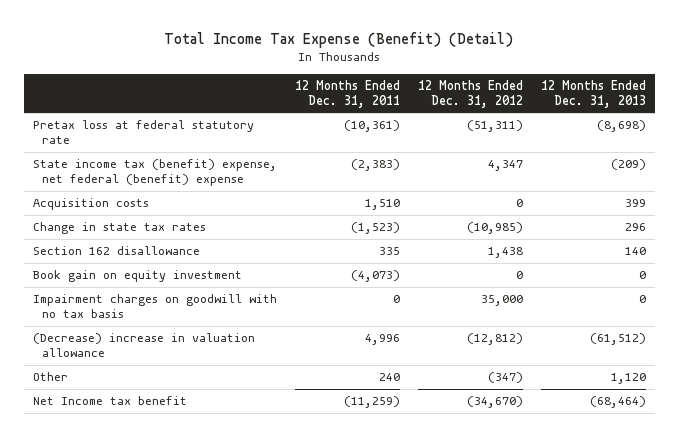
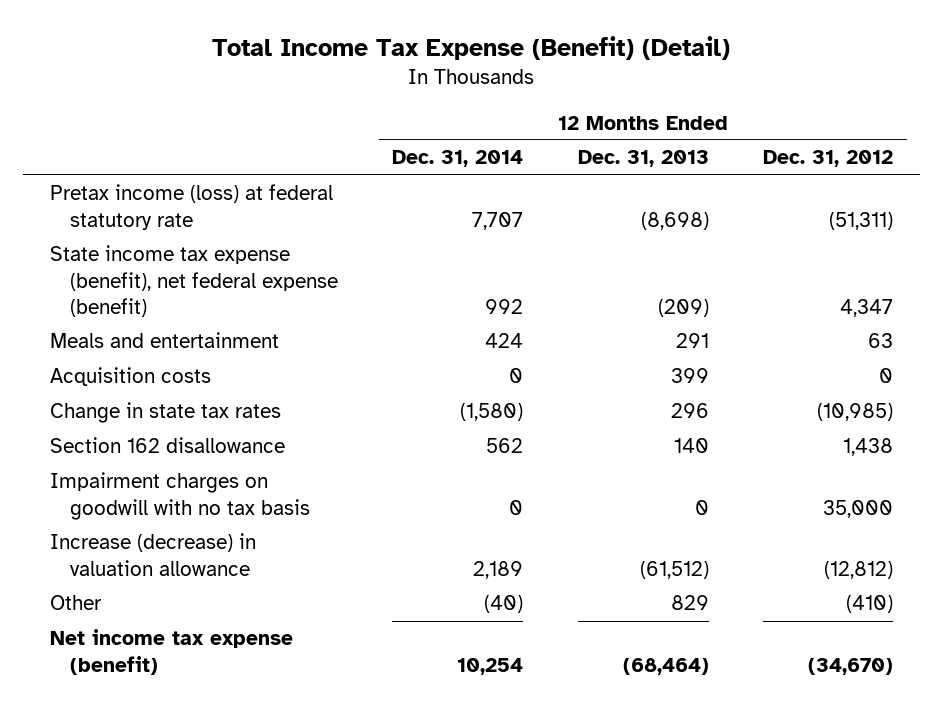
[294,80,400,108] 12 Months Ended Dec. 31, 2011 -> none
none -> [392,150,524,168] Dec. 31, 2014
[33,120,255,145] Pretax loss at federal statutory rate -> [49,184,333,230] Pretax income (loss) at federal statutory rate
[33,159,278,187] State income tax (benefit) expense, net federal (benefit) expense -> [49,245,338,317] State income tax expense (benefit), net federal expense (benefit)
none -> [49,332,279,349] Meals and entertainment
[33,270,243,283] Book gain on equity investment -> none
[33,333,256,358] (Decrease) increase in valuation allowance -> [49,533,256,576] Increase (decrease) in valuation allowance
[487,372,523,384] (347) -> [845,595,893,614] (410)
[610,373,646,385] 1,120 -> [670,595,709,611] 829
[33,396,188,406] Net Income tax benefit -> [49,629,293,675] Net income tax expense (benefit)

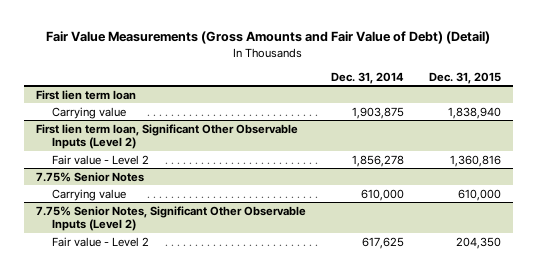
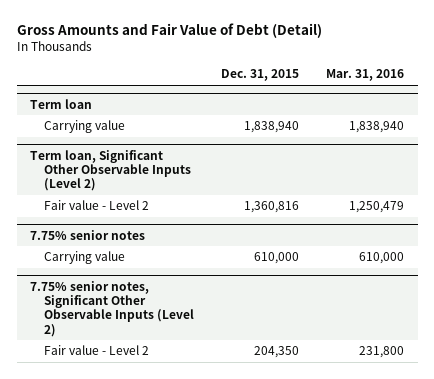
[46,31,491,45] Fair Value Measurements (Gross Amounts and Fair Value of Debt) (Detail) -> [16,23,322,39] Gross Amounts and Fair Value of Debt (Detail)
[330,71,404,84] Dec. 31, 2014 -> none
none -> [326,69,405,82] Mar. 31, 2016
[35,89,136,100] First lien term loan -> [30,98,93,109] Term loan
[35,123,298,150] First lien term loan, Significant Other Observable Inputs (Level 2) -> [30,149,191,192] Term loan, Significant Other Observable Inputs (Level 2)
[35,171,144,182] 7.75% Senior Notes -> [30,229,146,240] 7.75% senior notes
[35,205,306,232] 7.75% Senior Notes, Significant Other Observable Inputs (Level 2) -> [30,280,194,337] 7.75% senior notes, Significant Other Observable Inputs (Level 2)

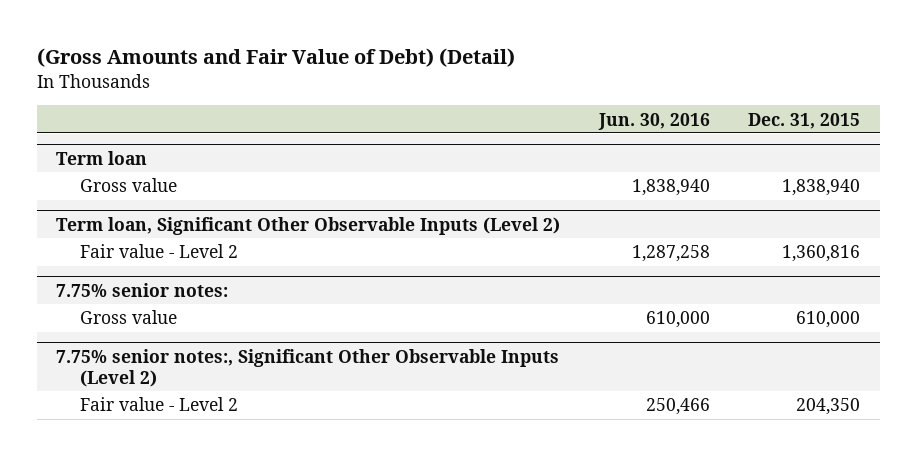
[16,23,322,39] Gross Amounts and Fair Value of Debt (Detail) -> [37,48,516,68] (Gross Amounts and Fair Value of Debt) (Detail)
[326,69,405,82] Mar. 31, 2016 -> none
none -> [597,112,710,130] Jun. 30, 2016
[43,120,125,134] Carrying value -> [79,178,177,193] Gross value
[30,229,146,240] 7.75% senior notes -> [56,282,229,297] 7.75% senior notes:
[43,251,125,265] Carrying value -> [79,310,177,325] Gross value
[30,280,194,337] 7.75% senior notes, Significant Other Observable Inputs (Level 2) -> [56,348,560,387] 7.75% senior notes:, Significant Other Observable Inputs (Level 2)

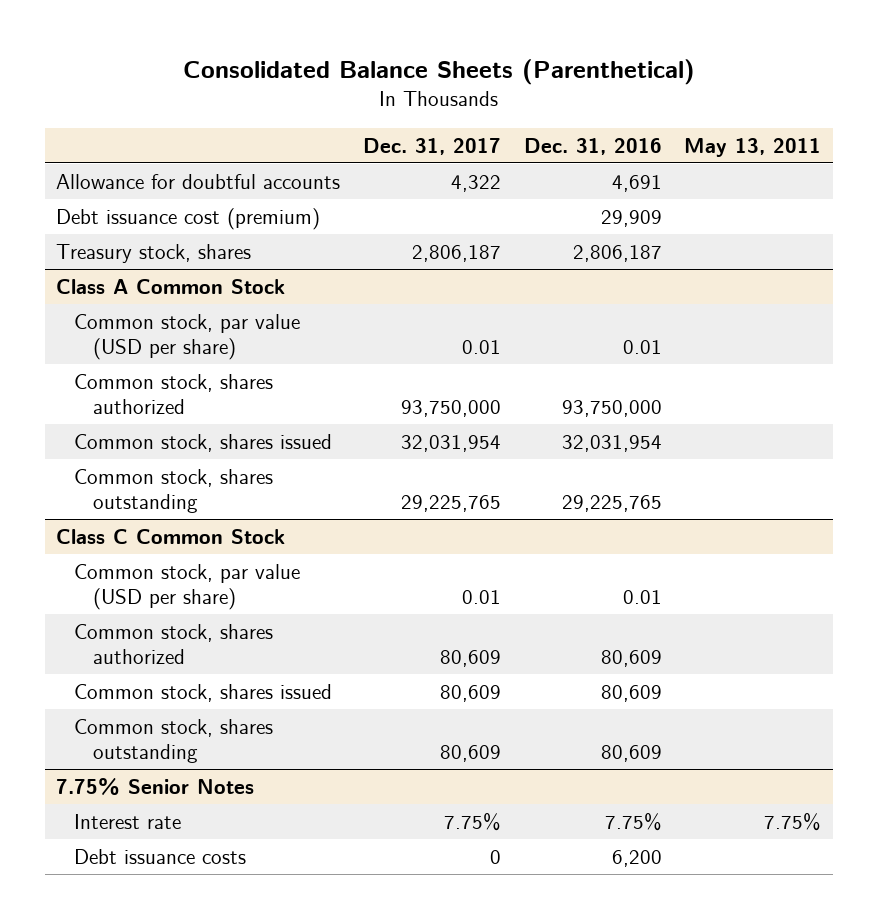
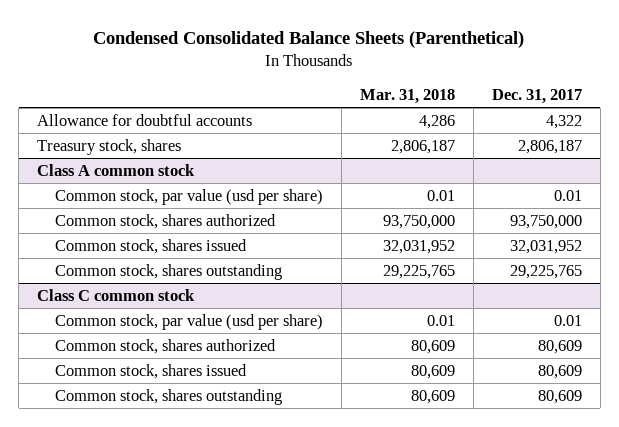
[182,58,695,85] Consolidated Balance Sheets (Parenthetical) -> [93,30,525,48] Condensed Consolidated Balance Sheets (Parenthetical)
[523,137,662,155] Dec. 31, 2016 -> none
[684,137,822,157] May 13, 2011 -> none
none -> [359,88,455,104] Mar. 31, 2018
[56,207,321,230] Debt issuance cost (premium) -> none
[56,278,286,294] Class A Common Stock -> [37,163,196,176] Class A common stock
[74,313,301,361] Common stock, par value (USD per share) -> [54,188,323,205] Common stock, par value (usd per share)
[400,434,501,452] 32,031,954 -> [509,239,582,254] 32,031,952
[56,528,286,544] Class C Common Stock -> [37,288,196,301] Class C common stock
[74,563,301,611] Common stock, par value (USD per share) -> [54,313,323,330] Common stock, par value (usd per share)
[56,777,255,795] 7.75% Senior Notes -> none
[74,813,182,829] Interest rate -> none
[74,848,247,864] Debt issuance costs -> none

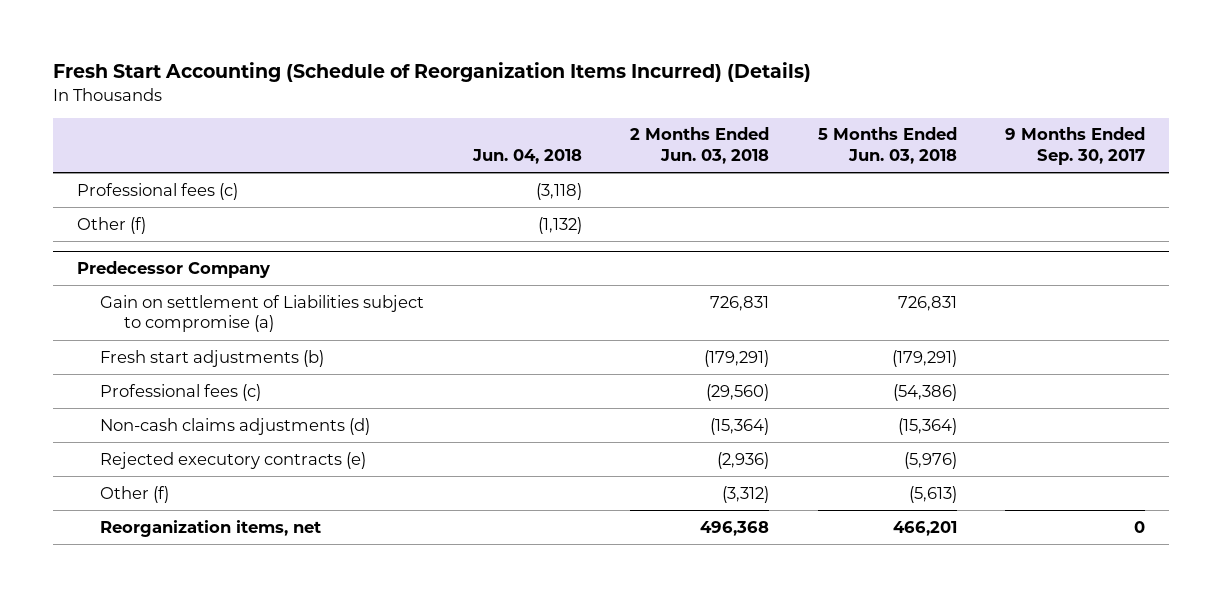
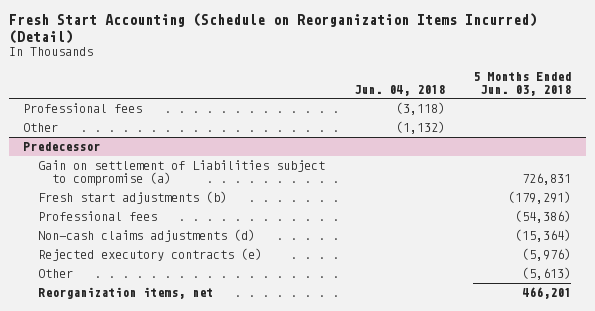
[52,62,811,83] Fresh Start Accounting (Schedule of Reorganization Items Incurred) (Details) -> [9,13,538,44] Fresh Start Accounting (Schedule on Reorganization Items Incurred) (Detail)
[630,127,770,165] 2 Months Ended Jun. 03, 2018 -> none
[1004,127,1145,166] 9 Months Ended Sep. 30, 2017 -> none
[76,182,238,200] Professional fees (c) -> [23,103,143,114] Professional fees
[76,216,146,234] Other (f) -> [23,123,59,133] Other
[76,261,270,279] Predecessor Company -> [23,142,101,152] Predecessor
[100,383,262,401] Professional fees (c) -> [37,211,157,222] Professional fees
[100,485,170,503] Other (f) -> [37,269,73,279] Other

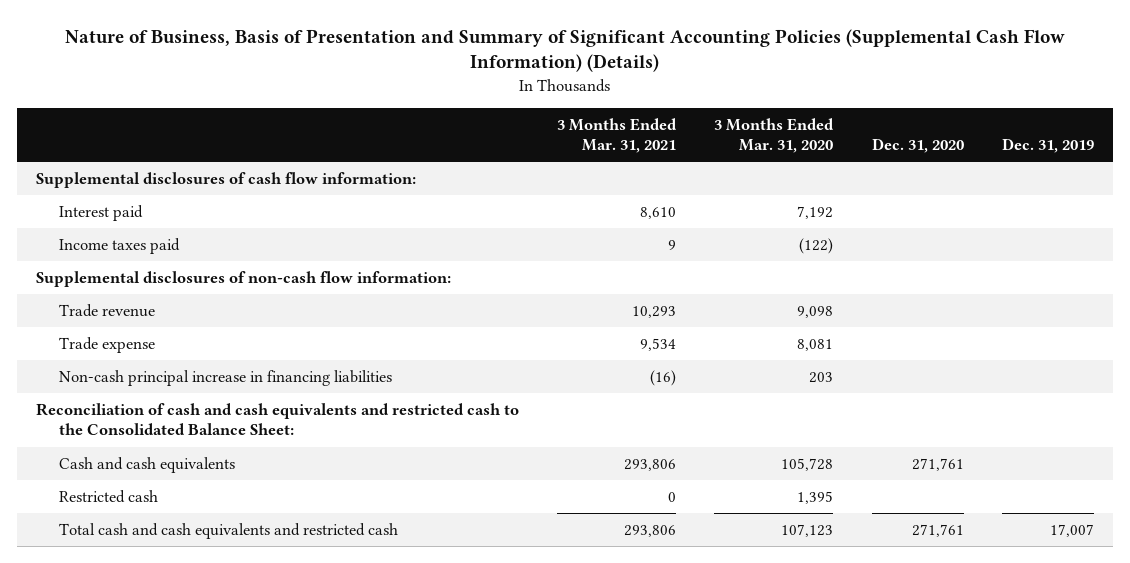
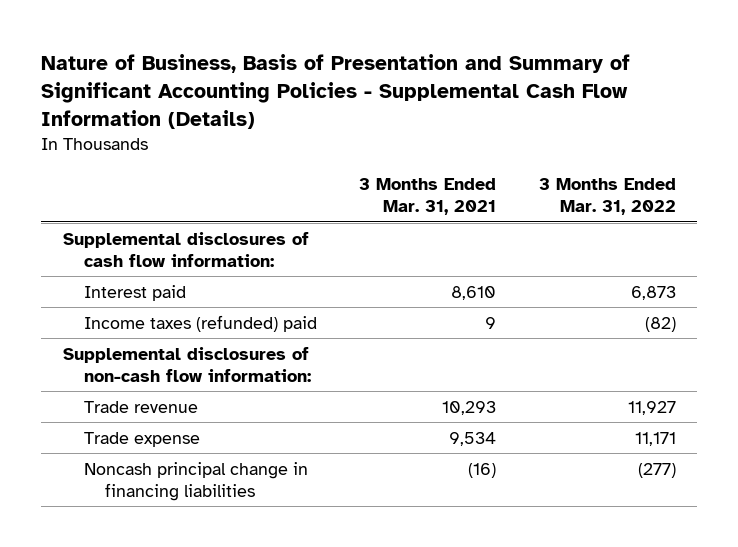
[64,28,1065,73] Nature of Business, Basis of Presentation and Summary of Significant Accounting Policies (Supplemental Cash Flow Information) (Details) -> [41,53,631,129] Nature of Business, Basis of Presentation and Summary of Significant Accounting Policies - Supplemental Cash Flow Information (Details)
[714,117,835,154] 3 Months Ended Mar. 31, 2020 -> none
[871,138,964,154] Dec. 31, 2020 -> none
[1002,138,1095,154] Dec. 31, 2019 -> none
none -> [538,178,676,216] 3 Months Ended Mar. 31, 2022
[59,237,181,254] Income taxes paid -> [83,314,317,332] Income taxes (refunded) paid
[35,402,519,436] Reconciliation of cash and cash equivalents and restricted cash to the Consolidated Balance Sheet: -> none
[59,456,236,473] Cash and cash equivalents -> none
[59,489,159,503] Restricted cash -> none
[59,522,399,539] Total cash and cash equivalents and restricted cash -> none
[59,369,393,386] Non-cash principal increase in financing liabilities -> [83,461,308,501] Noncash principal change in financing liabilities

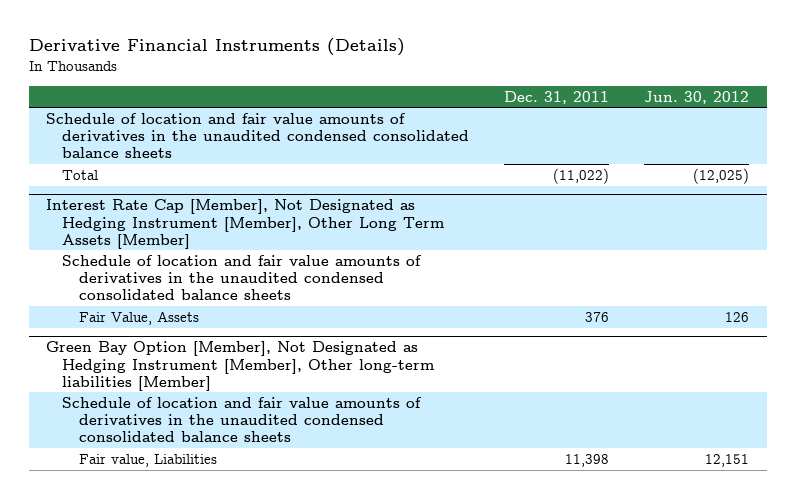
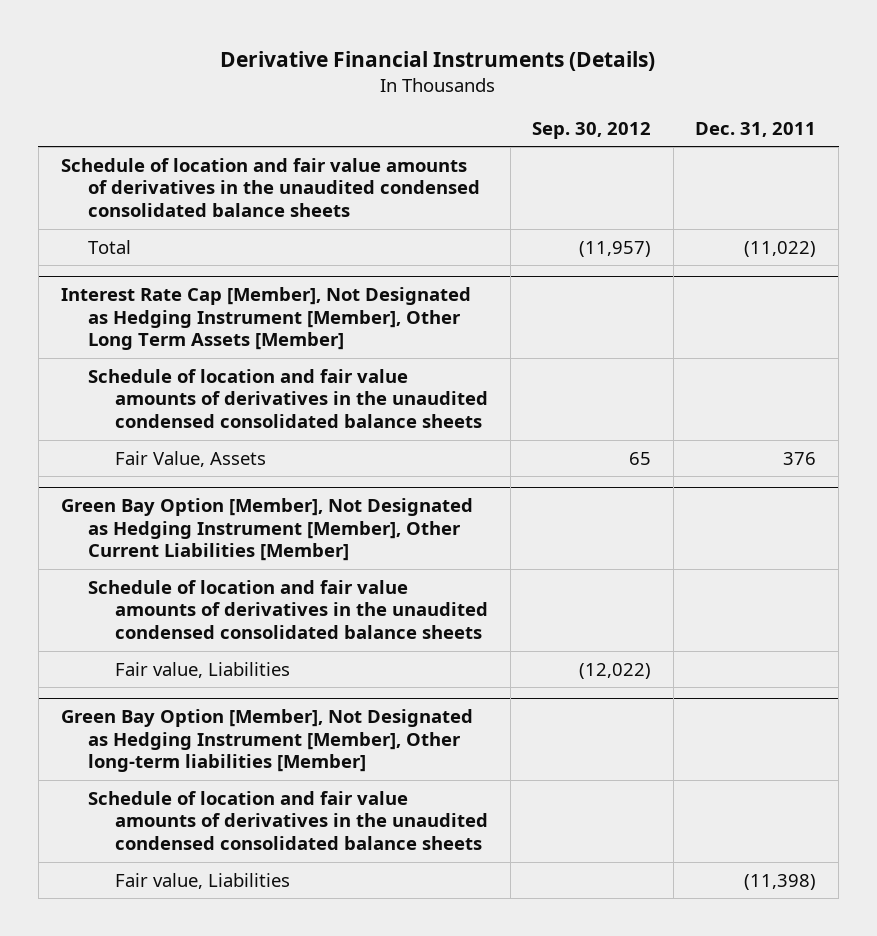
[644,90,750,104] Jun. 30, 2012 -> none
none -> [532,121,652,139] Sep. 30, 2012
none -> [60,498,473,562] Green Bay Option [Member], Not Designated as Hedging Instrument [Member], Other Current Liabilities [Member]
none -> [87,579,488,640] Schedule of location and fair value amounts of derivatives in the unaudited condensed consolidated balance sheets
none -> [114,661,290,678] Fair value, Liabilities
[565,453,610,467] 11,398 -> [744,873,817,890] (11,398)

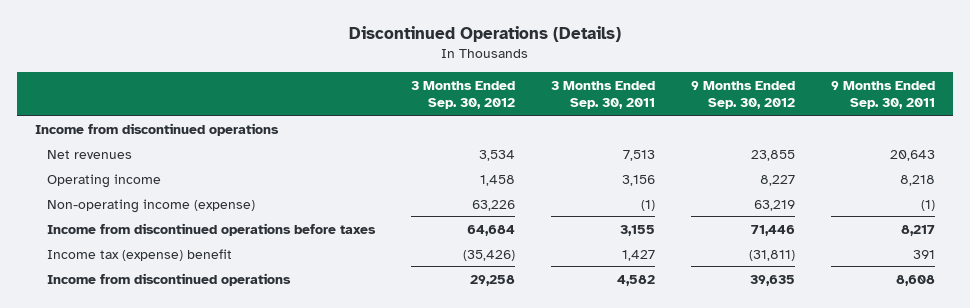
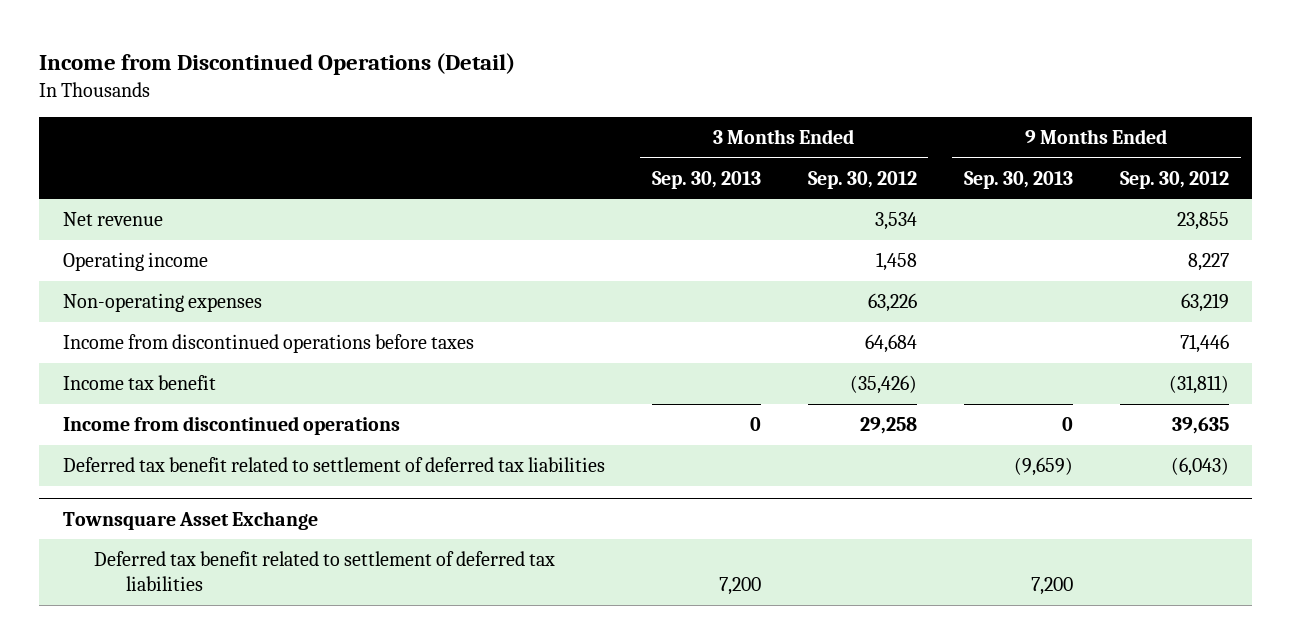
[349,26,622,43] Discontinued Operations (Details) -> [38,53,515,76] Income from Discontinued Operations (Detail)
[551,80,656,110] 3 Months Ended Sep. 30, 2011 -> none
[830,80,935,110] 9 Months Ended Sep. 30, 2011 -> none
none -> [651,170,761,189] Sep. 30, 2013
none -> [963,170,1073,189] Sep. 30, 2013
[35,122,280,136] Income from discontinued operations -> none
[47,149,133,159] Net revenues -> [62,212,163,227] Net revenue
[47,198,256,213] Non-operating income (expense) -> [62,293,262,313] Non-operating expenses
[47,248,233,261] Income tax (expense) benefit -> [62,375,216,391] Income tax benefit
none -> [62,457,605,473] Deferred tax benefit related to settlement of deferred tax liabilities
none -> [62,510,318,530] Townsquare Asset Exchange
none -> [94,551,556,592] Deferred tax benefit related to settlement of deferred tax liabilities

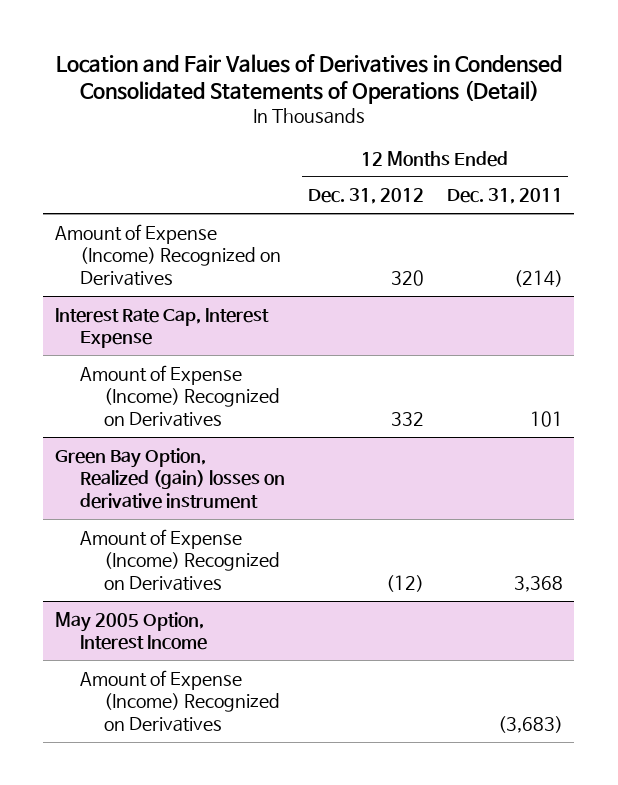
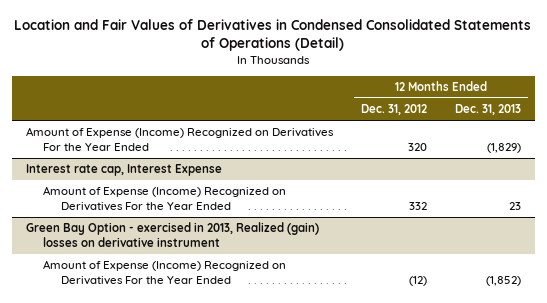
[446,188,563,205] Dec. 31, 2011 -> none
none -> [454,104,521,116] Dec. 31, 2013
[54,611,207,651] May 2005 Option, Interest Income -> none
[79,669,281,732] Amount of Expense (Income) Recognized on Derivatives -> none
[54,223,281,286] Amount of Expense (Income) Recognized on Derivatives -> [25,127,334,152] Amount of Expense (Income) Recognized on Derivatives For the Year Ended
[54,307,269,349] Interest Rate Cap, Interest Expense -> [25,164,222,177] Interest rate cap, Interest Expense
[79,364,281,427] Amount of Expense (Income) Recognized on Derivatives -> [43,186,287,212] Amount of Expense (Income) Recognized on Derivatives For the Year Ended
[54,447,285,509] Green Bay Option, Realized (gain) losses on derivative instrument -> [25,222,319,248] Green Bay Option - exercised in 2013, Realized (gain) losses on derivative instrument
[79,528,281,591] Amount of Expense (Income) Recognized on Derivatives -> [43,260,287,286] Amount of Expense (Income) Recognized on Derivatives For the Year Ended

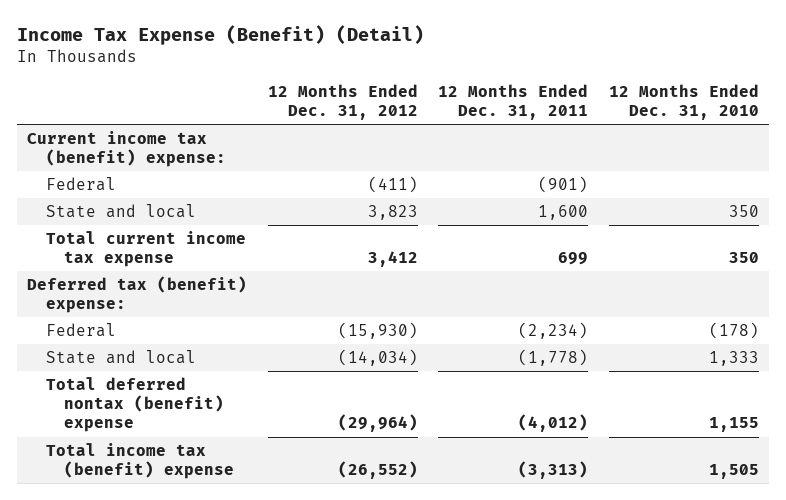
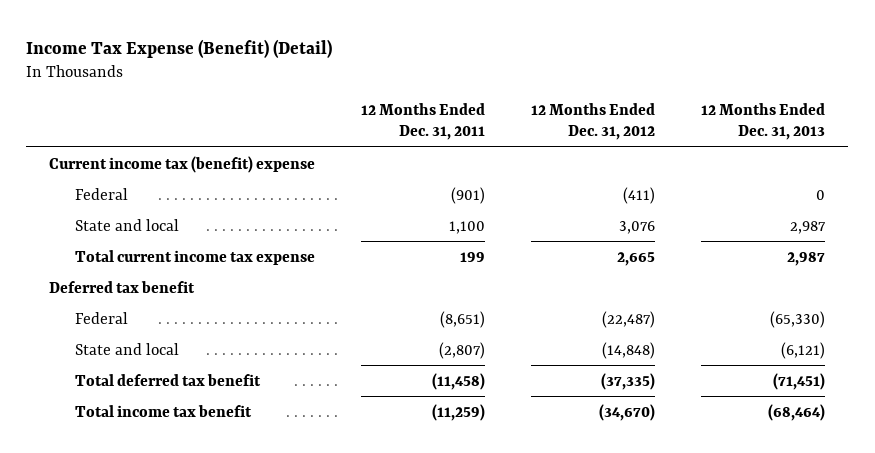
[608,84,759,121] 12 Months Ended Dec. 31, 2010 -> none
none -> [701,103,826,141] 12 Months Ended Dec. 31, 2013
[27,131,226,168] Current income tax (benefit) expense: -> [49,155,316,173] Current income tax (benefit) expense
[367,205,418,221] 3,823 -> [619,220,656,234] 3,076
[538,205,589,221] 1,600 -> [449,220,486,234] 1,100
[367,251,418,268] 3,412 -> [617,251,656,266] 2,665
[558,252,589,266] 699 -> [460,251,486,262] 199
[27,276,248,314] Deferred tax (benefit) expense: -> [49,280,196,293] Deferred tax benefit
[337,322,418,340] (15,930) -> [602,310,656,328] (22,487)
[518,322,589,340] (2,234) -> [440,310,486,328] (8,651)
[337,349,418,367] (14,034) -> [602,341,656,359] (14,848)
[518,349,589,367] (1,778) -> [439,341,486,359] (2,807)
[45,377,225,433] Total deferred nontax (benefit) expense -> [75,373,262,386] Total deferred tax benefit
[337,414,418,433] (29,964) -> [601,372,656,390] (37,335)
[518,414,589,433] (4,012) -> [432,372,486,390] (11,458)
[45,443,235,480] Total income tax (benefit) expense -> [75,404,253,417] Total income tax benefit
[337,461,418,480] (26,552) -> [599,403,656,421] (34,670)
[518,461,589,480] (3,313) -> [432,403,486,421] (11,259)

